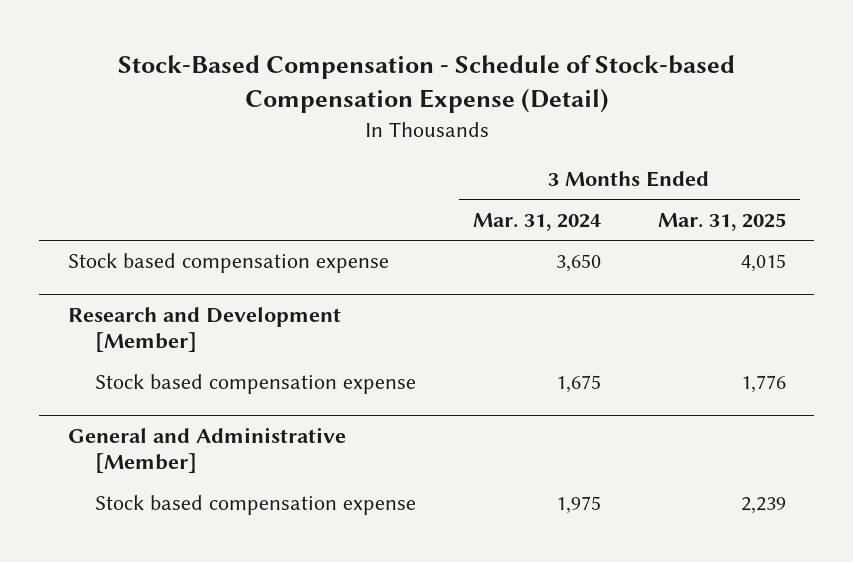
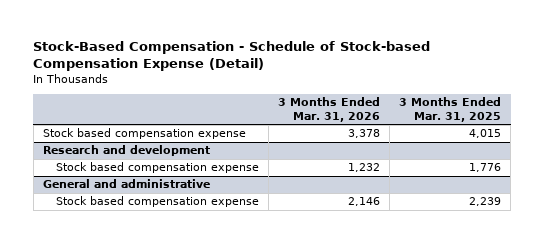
[472,212,601,231] Mar. 31, 2024 -> none
none -> [278,97,381,122] 3 Months Ended Mar. 31, 2026
[67,306,341,353] Research and Development [Member] -> [42,145,210,157] Research and development
[67,426,346,474] General and Administrative [Member] -> [42,179,210,189] General and administrative

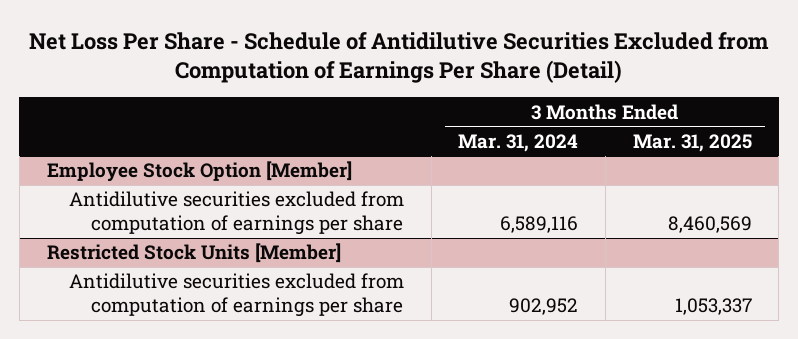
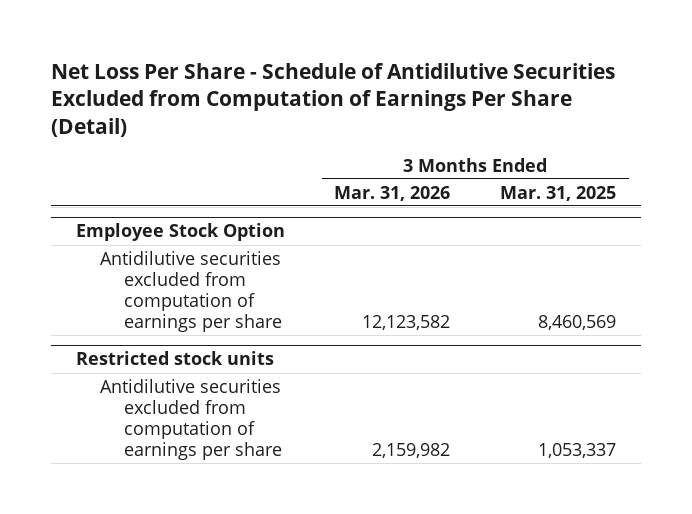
[458,133,579,152] Mar. 31, 2024 -> none
none -> [334,185,451,201] Mar. 31, 2026
[46,161,352,183] Employee Stock Option [Member] -> [75,223,285,242] Employee Stock Option
[46,243,341,264] Restricted Stock Units [Member] -> [75,351,274,366] Restricted stock units

